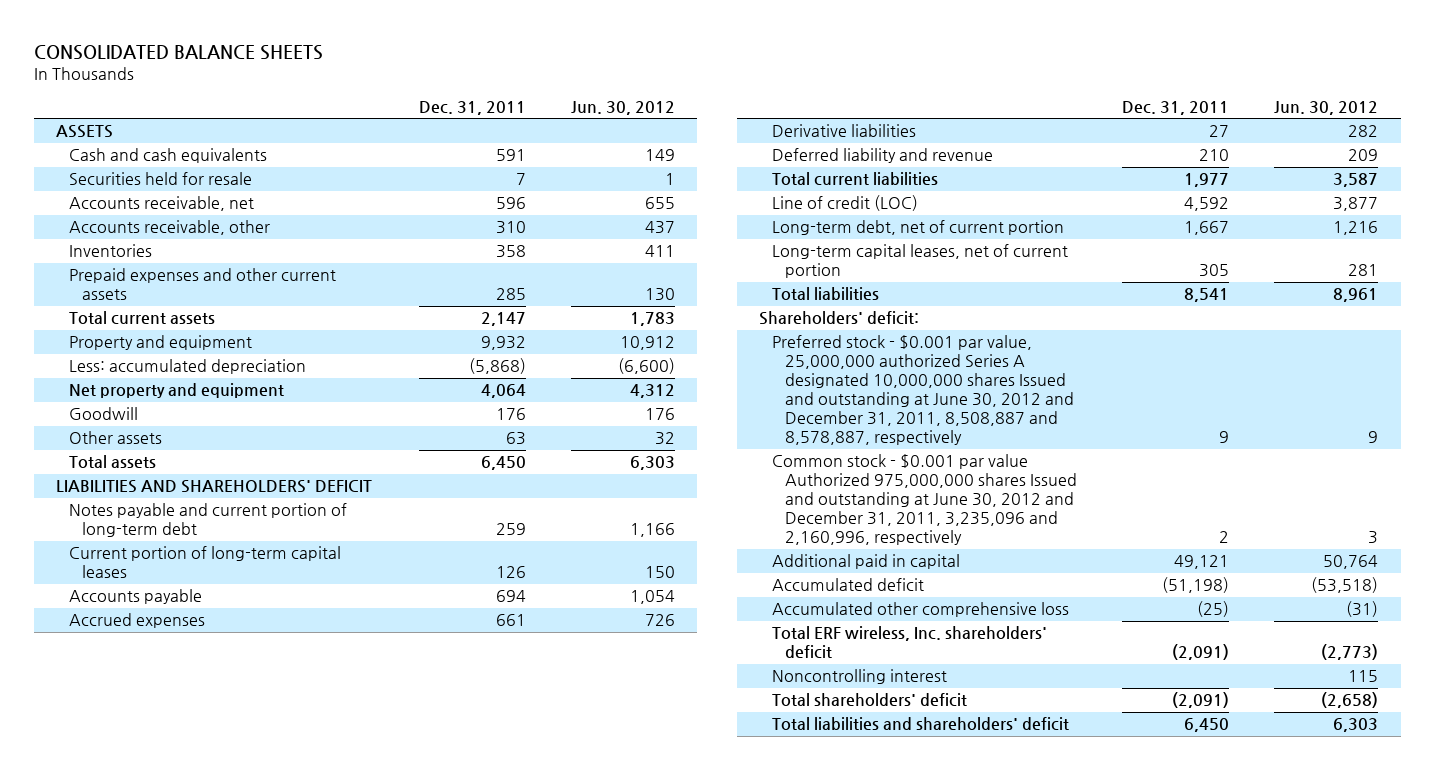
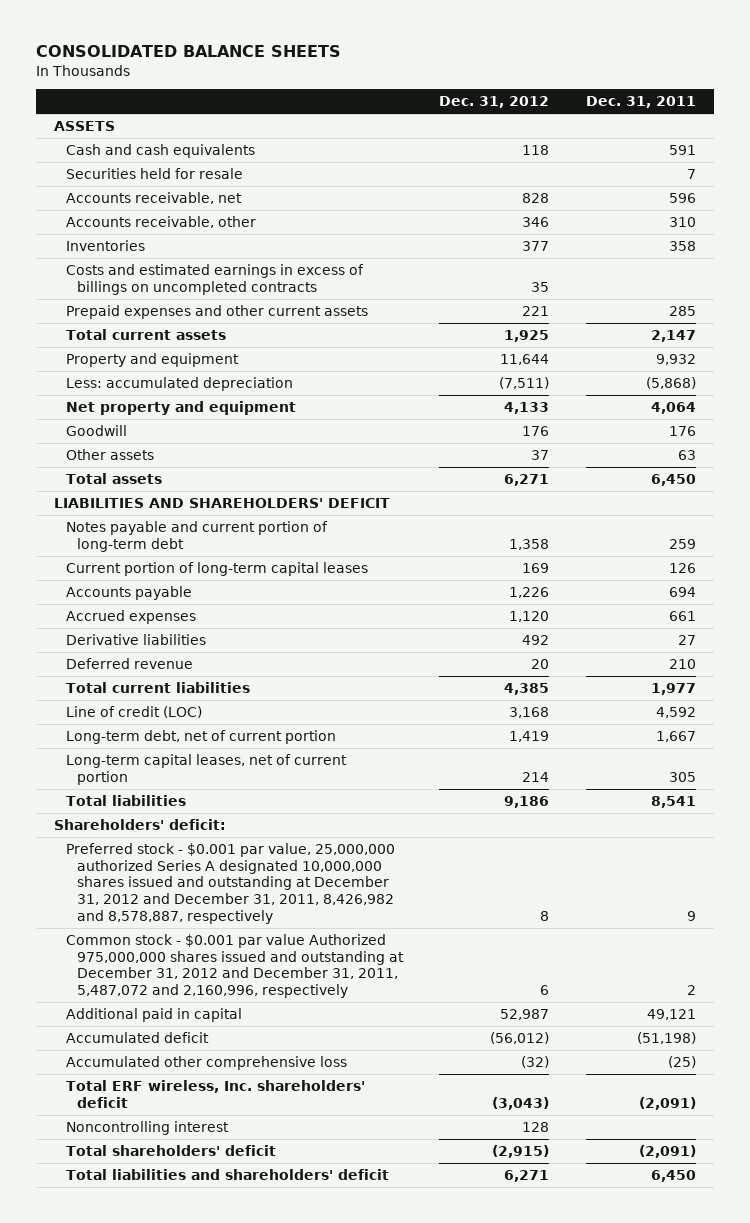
[570,101,675,116] Jun. 30, 2012 -> none
none -> [439,96,550,109] Dec. 31, 2012
none -> [65,264,364,295] Costs and estimated earnings in excess of billings on uncompleted contracts
[772,148,994,164] Deferred liability and revenue -> [65,658,193,670] Deferred revenue
[772,335,1075,446] Preferred stock - $0.001 par value, 25,000,000 authorized Series A designated 10,000,000 shares Issued and outstanding at June 30, 2012 and December 31, 2011, 8,508,887 and 8,578,887, respectively -> [65,843,395,924] Preferred stock - $0.001 par value, 25,000,000 authorized Series A designated 10,000,000 shares issued and outstanding at December 31, 2012 and December 31, 2011, 8,426,982 and 8,578,887, respectively
[772,454,1078,546] Common stock - $0.001 par value Authorized 975,000,000 shares Issued and outstanding at June 30, 2012 and December 31, 2011, 3,235,096 and 2,160,996, respectively -> [65,934,405,999] Common stock - $0.001 par value Authorized 975,000,000 shares issued and outstanding at December 31, 2012 and December 31, 2011, 5,487,072 and 2,160,996, respectively

